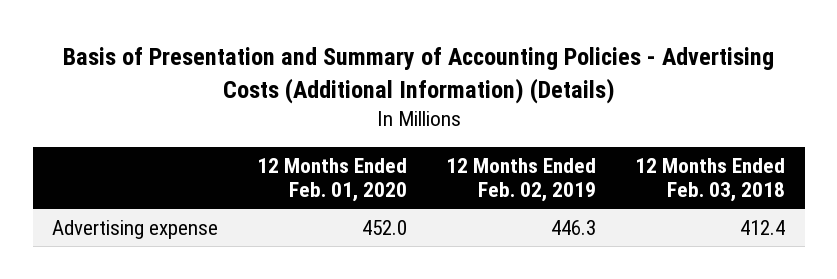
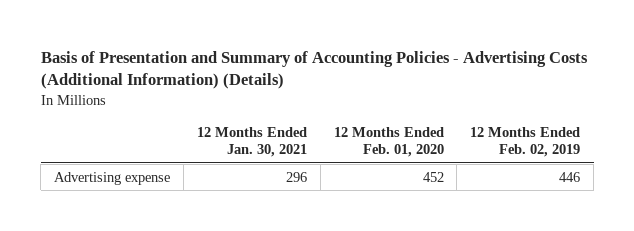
[635,157,786,203] 12 Months Ended Feb. 03, 2018 -> none
none -> [196,126,307,158] 12 Months Ended Jan. 30, 2021
[362,219,408,235] 452.0 -> [422,171,444,182] 452
[551,219,597,235] 446.3 -> [559,171,581,182] 446

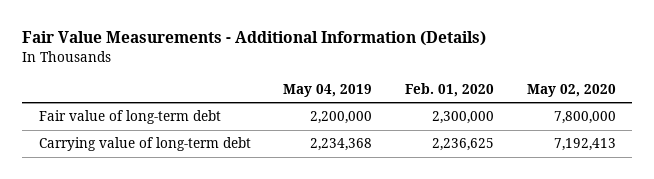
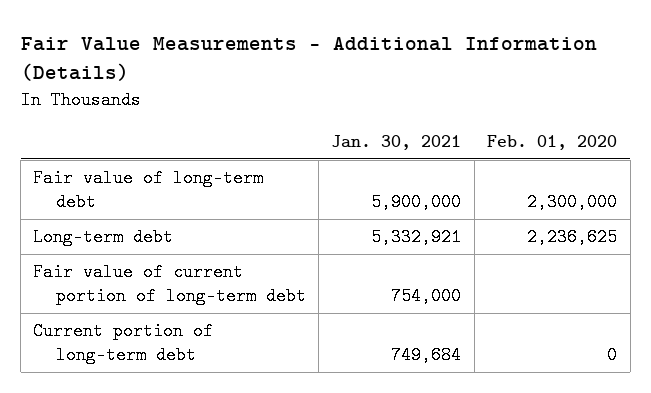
[283,83,373,97] May 04, 2019 -> none
[526,83,616,97] May 02, 2020 -> none
none -> [331,135,462,151] Jan. 30, 2021
[38,137,251,152] Carrying value of long-term debt -> [33,228,174,247] Long-term debt
none -> [33,263,306,306] Fair value of current portion of long-term debt
none -> [33,322,214,365] Current portion of long-term debt

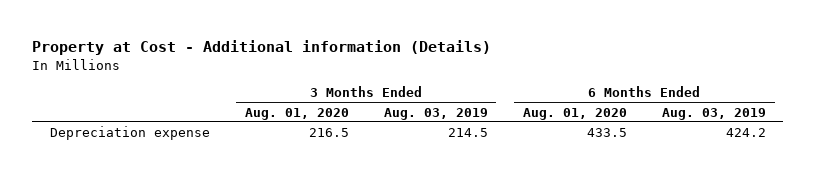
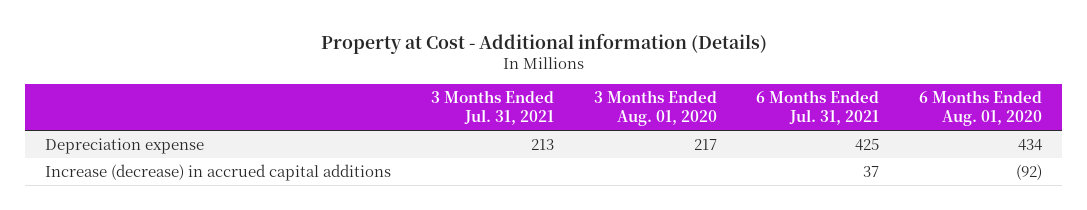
[383,107,488,120] Aug. 03, 2019 -> none
[661,107,766,120] Aug. 03, 2019 -> none
none -> [430,90,554,126] 3 Months Ended Jul. 31, 2021
none -> [756,90,880,126] 6 Months Ended Jul. 31, 2021
[308,128,349,138] 216.5 -> [693,139,717,151] 217
[586,128,627,138] 433.5 -> [1018,139,1043,152] 434
none -> [44,164,391,182] Increase (decrease) in accrued capital additions

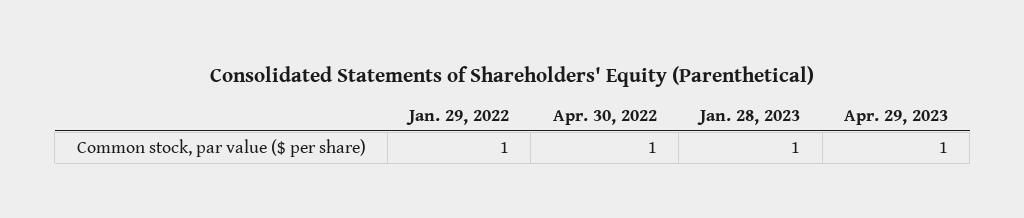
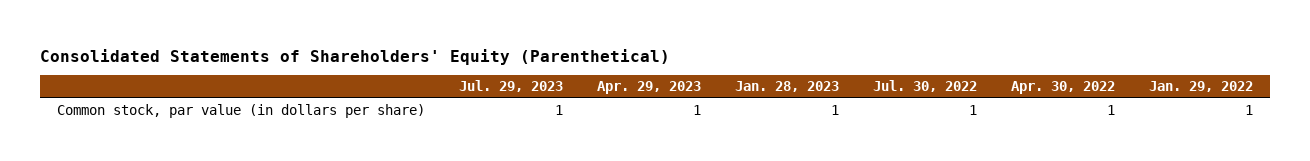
none -> [459,80,564,93] Jul. 29, 2023
none -> [872,80,977,93] Jul. 30, 2022
[76,138,366,157] Common stock, par value ($ per share) -> [57,104,426,119] Common stock, par value (in dollars per share)

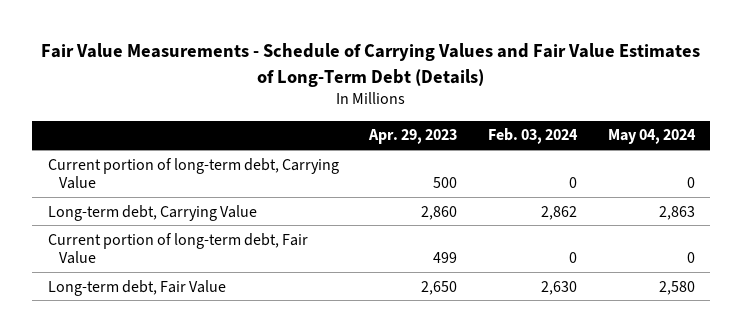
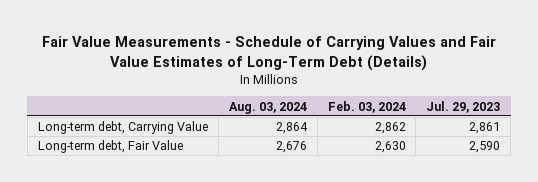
[368,129,458,145] Apr. 29, 2023 -> none
[607,129,696,145] May 04, 2024 -> none
none -> [228,101,307,114] Aug. 03, 2024
none -> [426,100,501,113] Jul. 29, 2023
[47,157,339,190] Current portion of long-term debt, Carrying Value -> none
[47,232,308,265] Current portion of long-term debt, Fair Value -> none

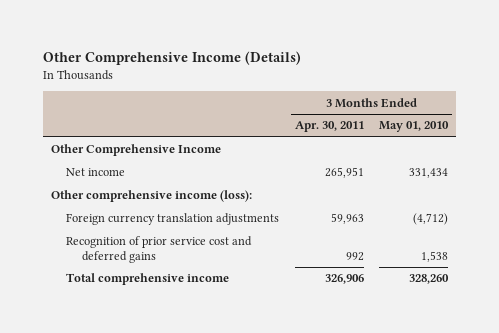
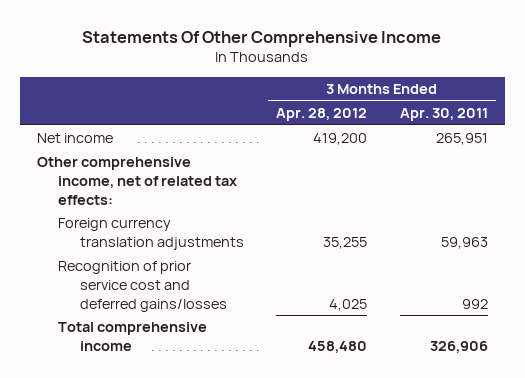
[42,51,301,66] Other Comprehensive Income (Details) -> [82,30,442,47] Statements Of Other Comprehensive Income
[379,121,450,133] May 01, 2010 -> none
none -> [276,107,368,121] Apr. 28, 2012
[50,144,221,157] Other Comprehensive Income -> none
[50,190,252,203] Other comprehensive income (loss): -> none
none -> [36,157,238,205] Other comprehensive income, net of related tax effects:
[66,236,253,264] Recognition of prior service cost and deferred gains -> [58,261,227,312] Recognition of prior service cost and deferred gains/losses

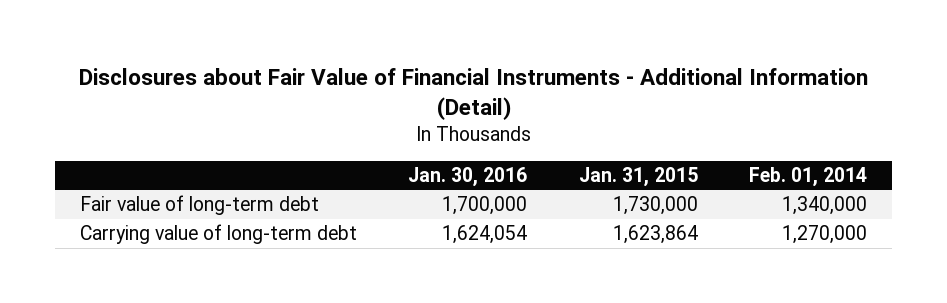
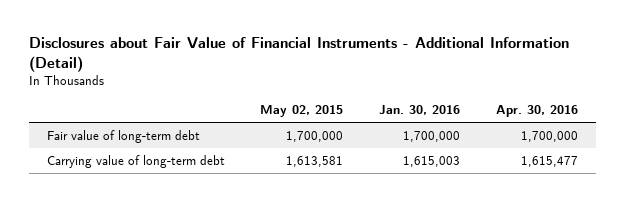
[578,166,698,187] Jan. 31, 2015 -> none
[748,166,867,187] Feb. 01, 2014 -> none
none -> [260,105,344,118] May 02, 2015
none -> [495,105,578,118] Apr. 30, 2016
[442,225,528,245] 1,624,054 -> [403,155,461,167] 1,615,003

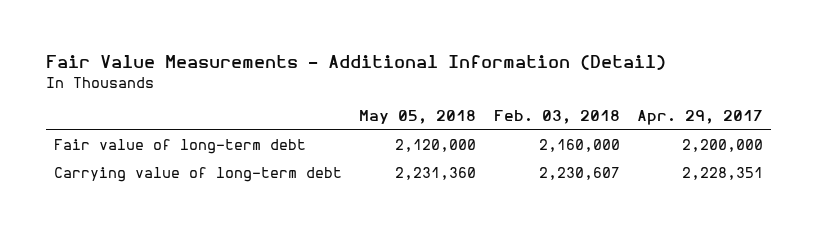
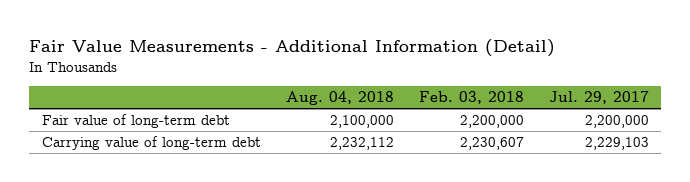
[359,110,477,125] May 05, 2018 -> none
[636,110,763,126] Apr. 29, 2017 -> none
none -> [285,91,394,106] Aug. 04, 2018
none -> [548,91,649,105] Jul. 29, 2017
[538,139,620,153] 2,160,000 -> [459,115,524,129] 2,200,000

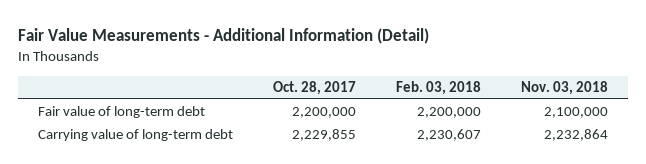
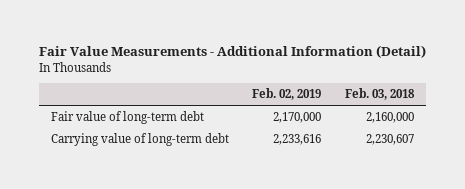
[273,81,357,96] Oct. 28, 2017 -> none
[521,81,609,96] Nov. 03, 2018 -> none
none -> [252,88,322,101] Feb. 02, 2019
[417,107,482,119] 2,200,000 -> [366,112,415,124] 2,160,000

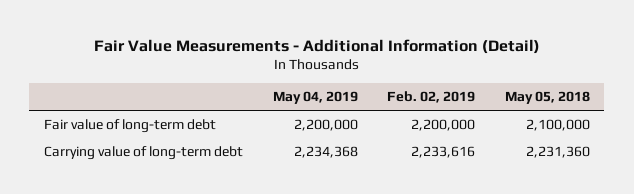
[345,88,416,101] Feb. 03, 2018 -> none
none -> [272,91,358,105] May 04, 2019
none -> [504,91,590,105] May 05, 2018
[273,112,322,124] 2,170,000 -> [411,118,476,131] 2,200,000

